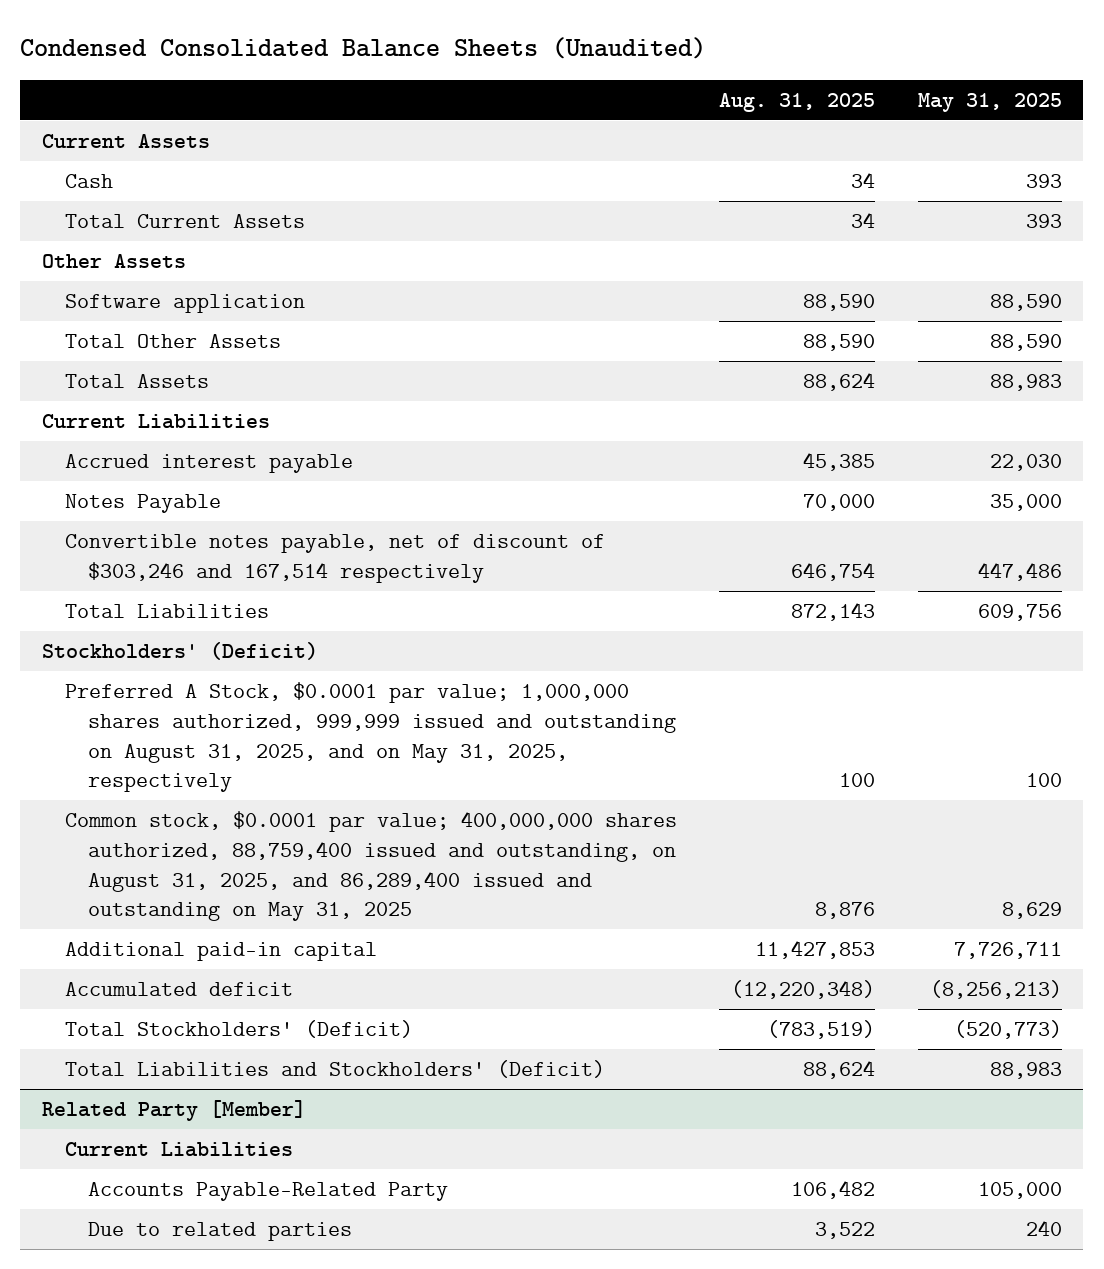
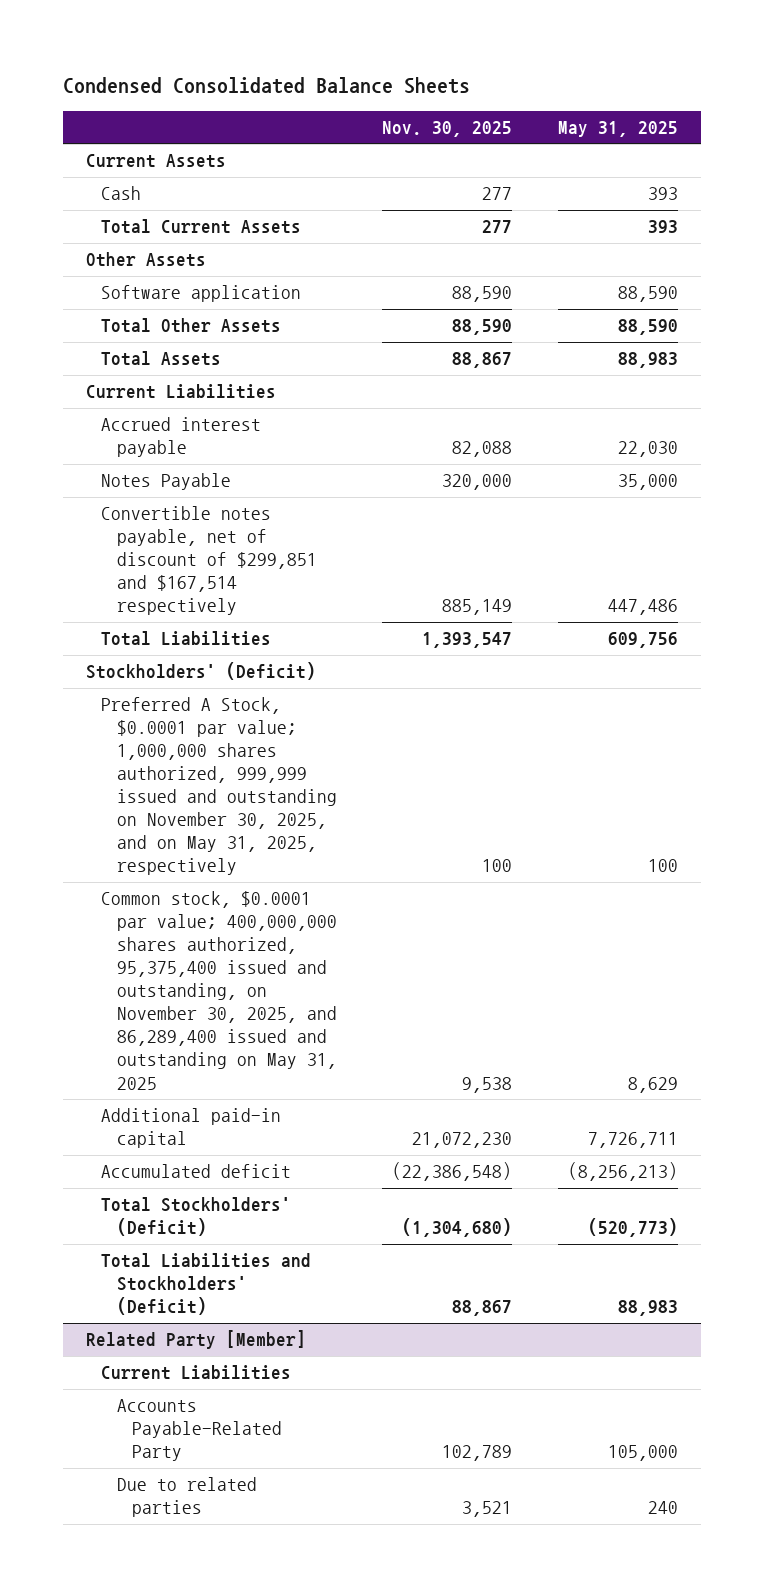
[20,37,707,60] Condensed Consolidated Balance Sheets (Unaudited) -> [62,77,470,95] Condensed Consolidated Balance Sheets
[719,92,876,112] Aug. 31, 2025 -> none
none -> [382,121,513,138] Nov. 30, 2025
[64,534,605,583] Convertible notes payable, net of discount of $303,246 and 167,514 respectively -> [101,506,317,616] Convertible notes payable, net of discount of $299,851 and $167,514 respectively
[64,682,676,793] Preferred A Stock, $0.0001 par value; 1,000,000 shares authorized, 999,999 issued and outstanding on August 31, 2025, and on May 31, 2025, respectively -> [101,697,337,876] Preferred A Stock, $0.0001 par value; 1,000,000 shares authorized, 999,999 issued and outstanding on November 30, 2025, and on May 31, 2025, respectively
[64,811,677,922] Common stock, $0.0001 par value; 400,000,000 shares authorized, 88,759,400 issued and outstanding, on August 31, 2025, and 86,289,400 issued and outstanding on May 31, 2025 -> [101,891,337,1090] Common stock, $0.0001 par value; 400,000,000 shares authorized, 95,375,400 issued and outstanding, on November 30, 2025, and 86,289,400 issued and outstanding on May 31, 2025

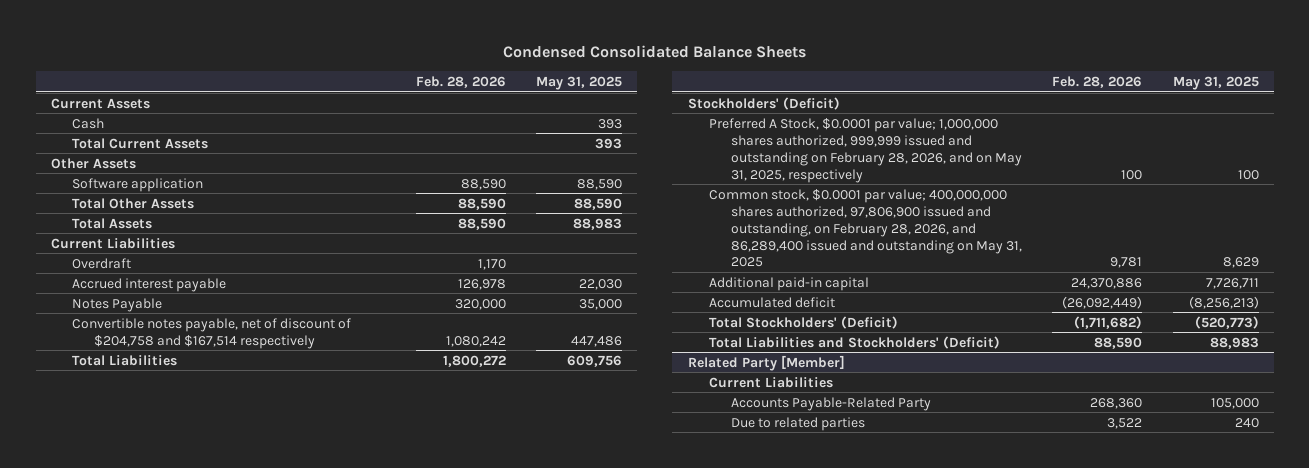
[382,121,513,138] Nov. 30, 2025 -> none
none -> [415,76,506,89] Feb. 28, 2026
none -> [72,257,132,269] Overdraft
[101,506,317,616] Convertible notes payable, net of discount of $299,851 and $167,514 respectively -> [72,317,352,349] Convertible notes payable, net of discount of $204,758 and $167,514 respectively
[101,697,337,876] Preferred A Stock, $0.0001 par value; 1,000,000 shares authorized, 999,999 issued and outstanding on November 30, 2025, and on May 31, 2025, respectively -> [709,117,1022,183] Preferred A Stock, $0.0001 par value; 1,000,000 shares authorized, 999,999 issued and outstanding on February 28, 2026, and on May 31, 2025, respectively
[101,891,337,1090] Common stock, $0.0001 par value; 400,000,000 shares authorized, 95,375,400 issued and outstanding, on November 30, 2025, and 86,289,400 issued and outstanding on May 31, 2025 -> [709,188,1022,268] Common stock, $0.0001 par value; 400,000,000 shares authorized, 97,806,900 issued and outstanding, on February 28, 2026, and 86,289,400 issued and outstanding on May 31, 2025

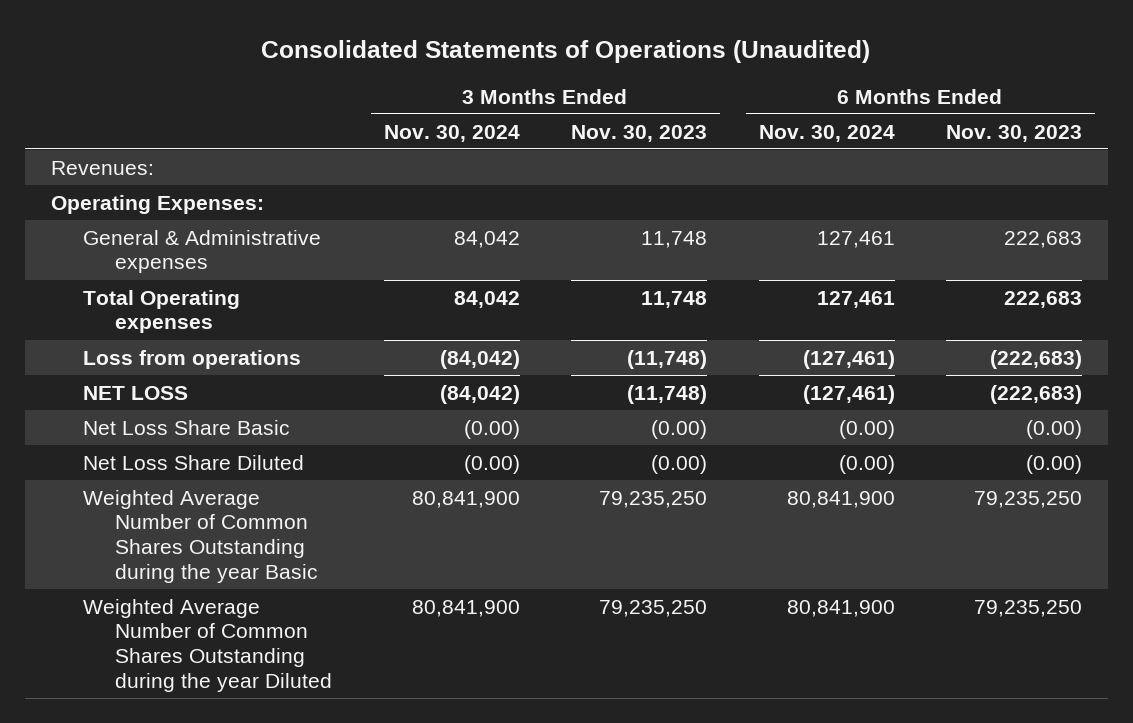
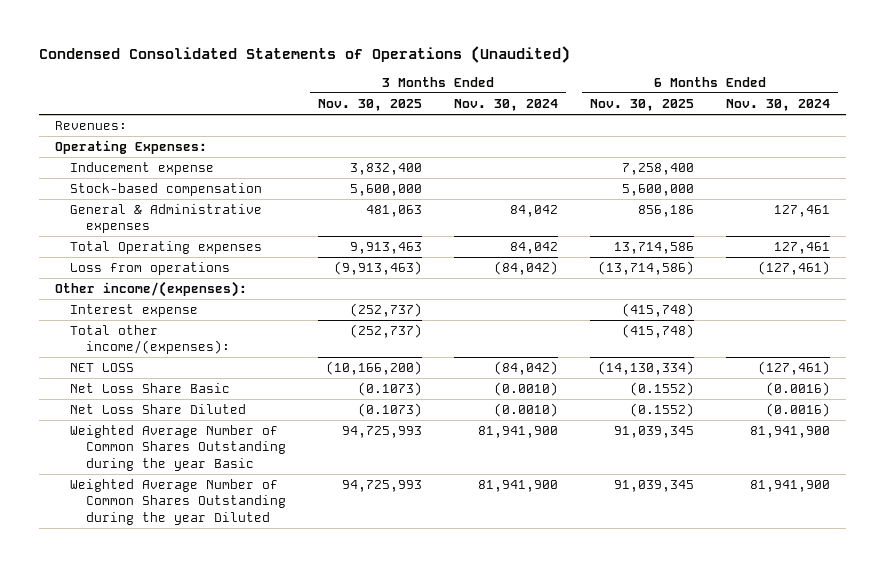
[261,39,871,63] Consolidated Statements of Operations (Unaudited) -> [38,45,570,63] Condensed Consolidated Statements of Operations (Unaudited)
[571,124,708,142] Nov. 30, 2023 -> none
[946,124,1083,142] Nov. 30, 2023 -> none
none -> [317,99,422,112] Nov. 30, 2025
none -> [589,99,694,112] Nov. 30, 2025
none -> [70,162,215,176] Inducement expense
none -> [70,183,263,197] Stock-based compensation
none -> [54,281,247,298] Other income/(expenses):
none -> [70,304,199,318] Interest expense
none -> [70,325,231,355] Total other income/(expenses):
[463,419,520,439] (0.00) -> [493,382,558,397] (0.0010)
[838,419,895,439] (0.00) -> [765,382,830,397] (0.0016)
[463,454,520,474] (0.00) -> [493,403,558,418] (0.0010)
[838,454,895,474] (0.00) -> [765,403,830,418] (0.0016)
[411,490,520,508] 80,841,900 -> [477,426,558,439] 81,941,900
[786,490,895,508] 80,841,900 -> [749,426,830,439] 81,941,900
[411,599,520,617] 80,841,900 -> [477,480,558,493] 81,941,900
[786,599,895,617] 80,841,900 -> [749,480,830,493] 81,941,900

